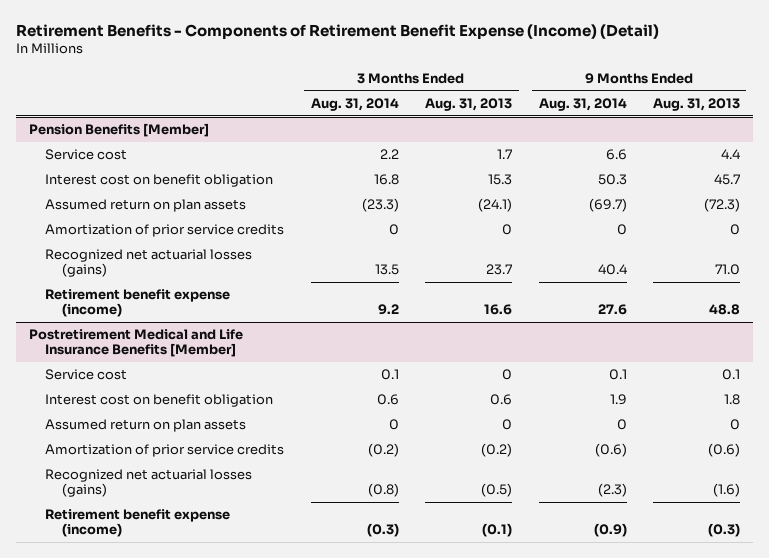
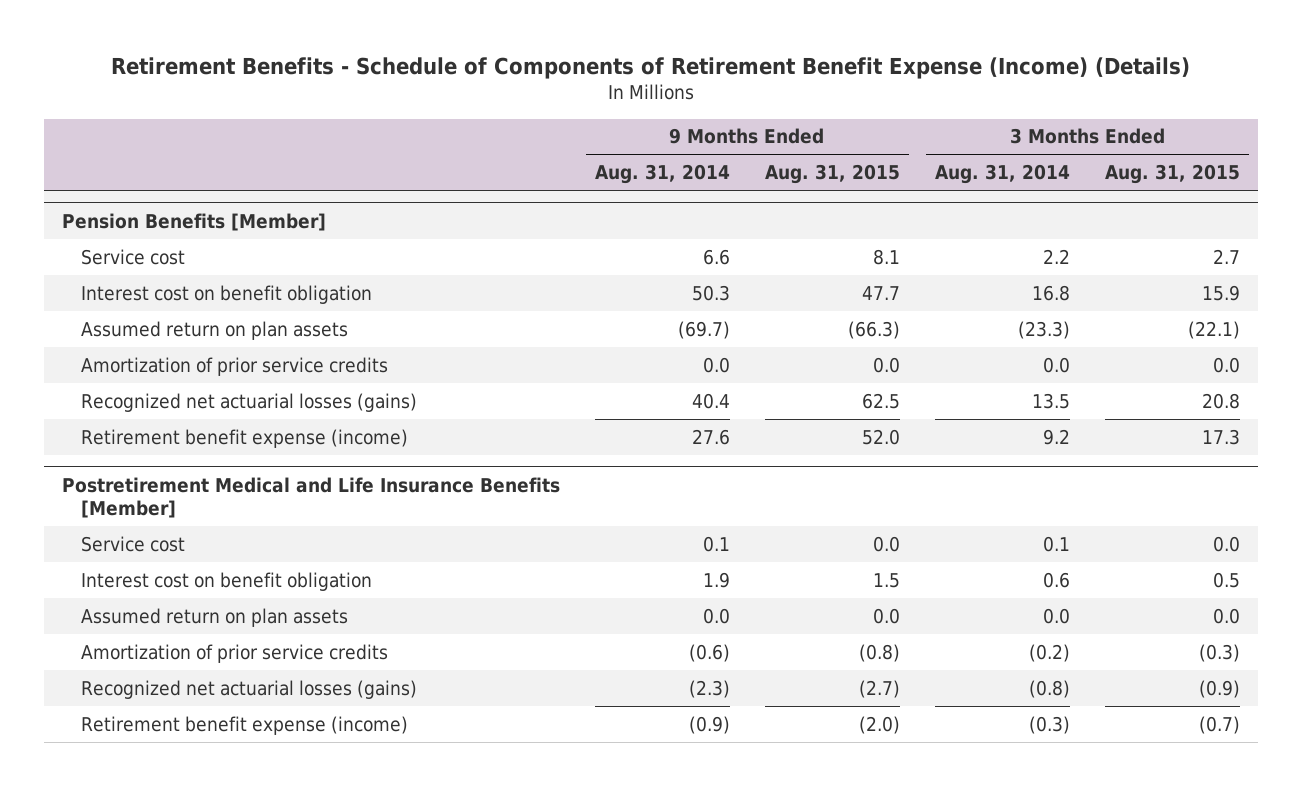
[15,23,659,39] Retirement Benefits - Components of Retirement Benefit Expense (Income) (Detail) -> [111,56,1191,79] Retirement Benefits - Schedule of Components of Retirement Benefit Expense (Income) (Details)
[425,98,513,112] Aug. 31, 2013 -> none
[652,98,740,112] Aug. 31, 2013 -> none
none -> [765,164,901,185] Aug. 31, 2015
none -> [1105,164,1241,185] Aug. 31, 2015
[388,224,399,236] 0 -> [1043,356,1071,373] 0.0
[616,224,627,236] 0 -> [702,356,730,373] 0.0
[388,419,399,431] 0 -> [1043,607,1071,624] 0.0
[616,419,627,431] 0 -> [702,607,730,624] 0.0

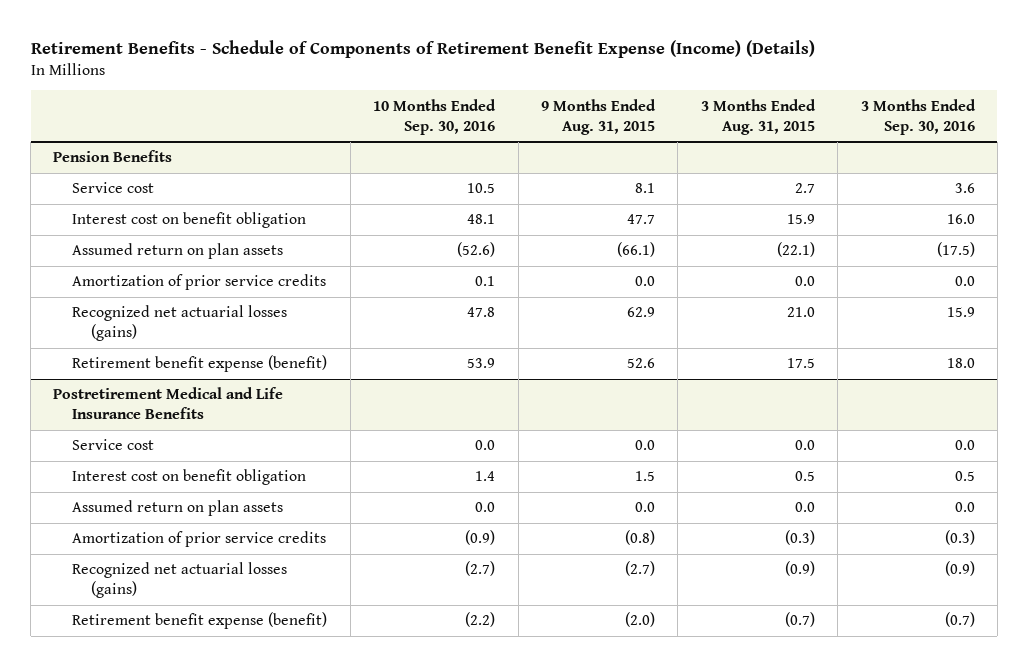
[594,164,730,185] Aug. 31, 2014 -> none
[935,164,1071,185] Aug. 31, 2014 -> none
none -> [373,98,497,135] 10 Months Ended Sep. 30, 2016
none -> [860,98,976,135] 3 Months Ended Sep. 30, 2016
[61,212,326,231] Pension Benefits [Member] -> [53,150,173,163] Pension Benefits
[848,320,901,339] (66.3) -> [616,242,655,258] (66.1)
[862,392,901,409] 62.5 -> [626,307,655,318] 62.9
[1202,392,1241,409] 20.8 -> [786,307,815,318] 21.0
[81,428,409,448] Retirement benefit expense (income) -> [72,355,328,373] Retirement benefit expense (benefit)
[862,428,901,445] 52.0 -> [626,358,655,369] 52.6
[1202,428,1241,445] 17.3 -> [786,358,815,369] 17.5
[61,476,560,519] Postretirement Medical and Life Insurance Benefits [Member] -> [53,387,284,420] Postretirement Medical and Life Insurance Benefits
[81,715,409,735] Retirement benefit expense (income) -> [72,612,328,630] Retirement benefit expense (benefit)

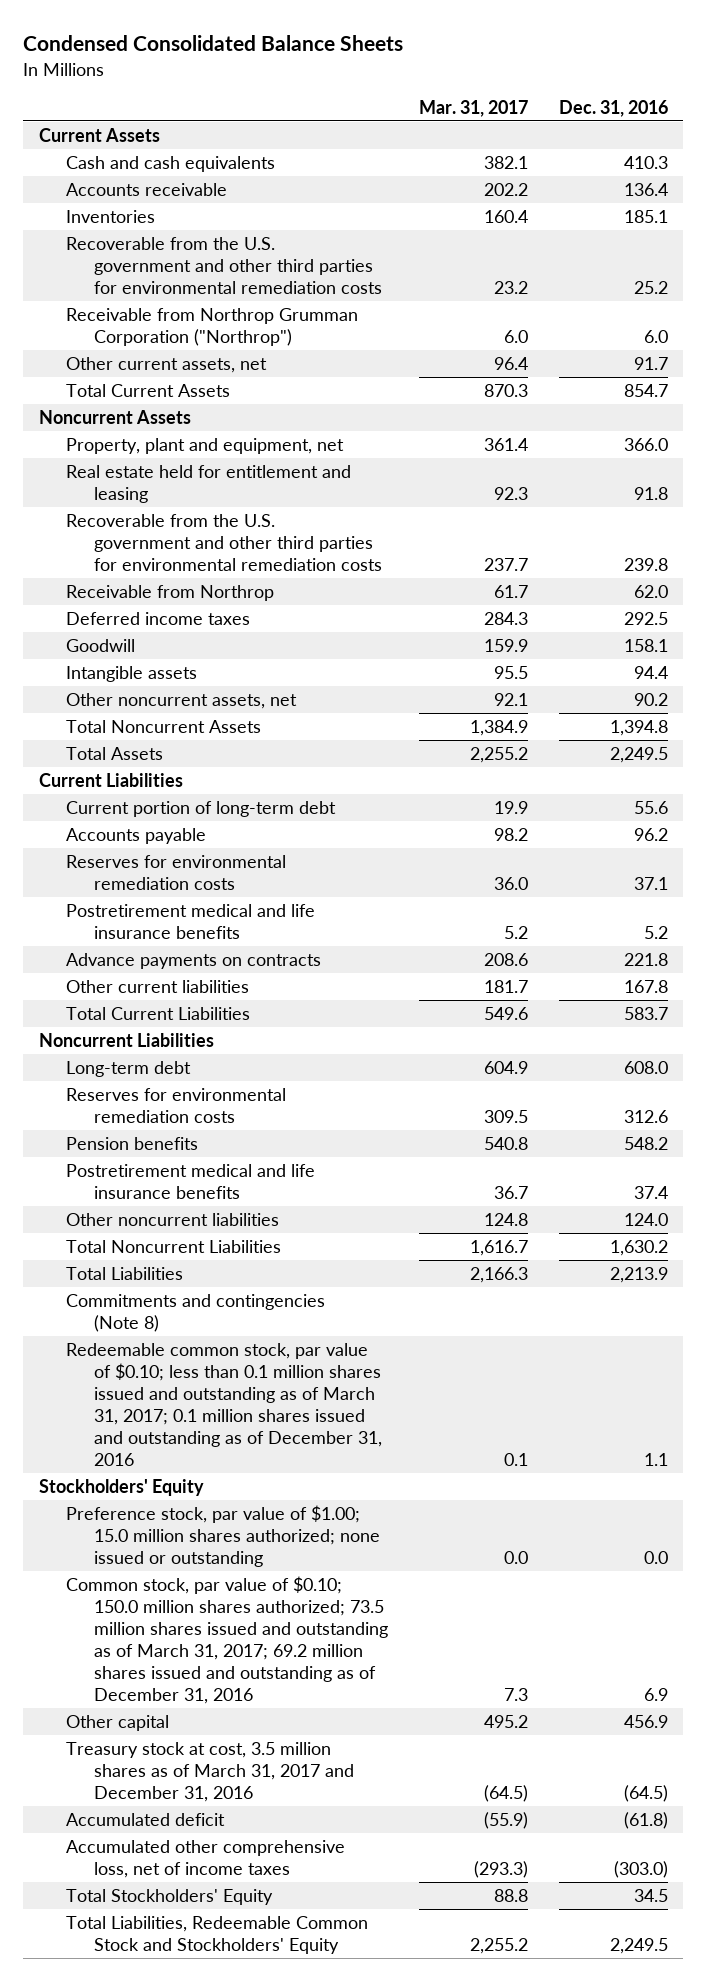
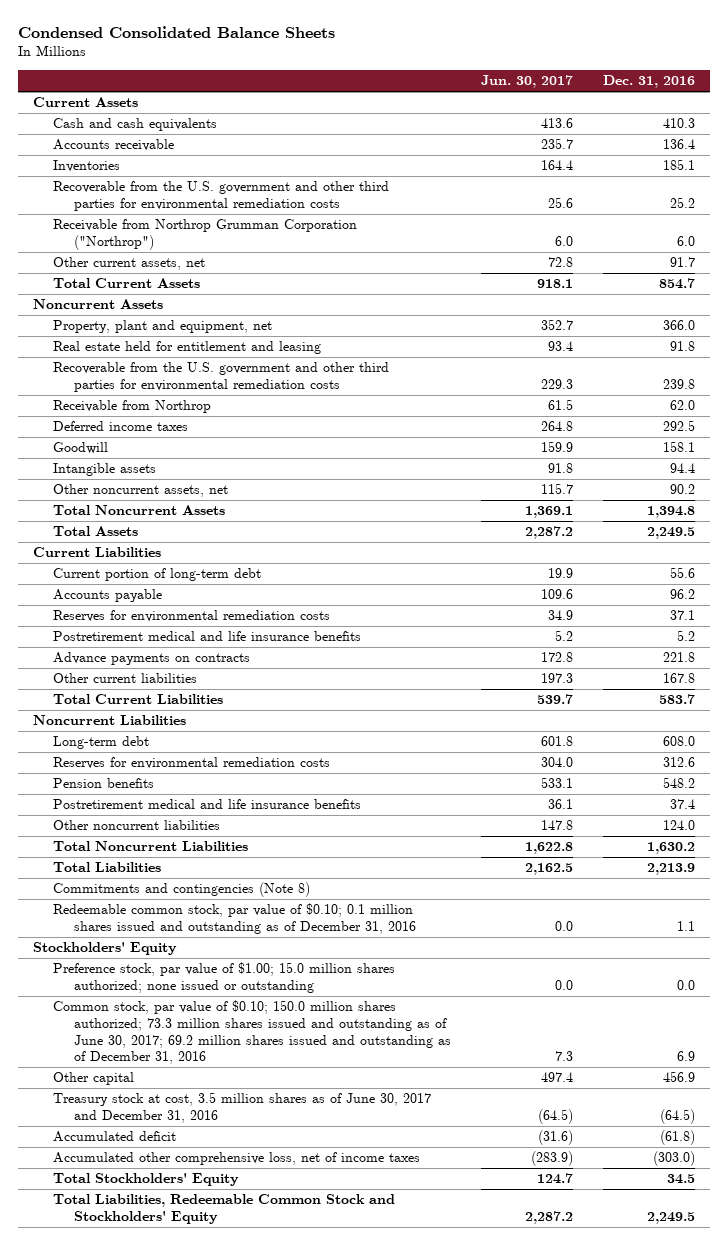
[418,99,528,117] Mar. 31, 2017 -> none
none -> [480,74,573,88] Jun. 30, 2017
[66,1342,382,1467] Redeemable common stock, par value of $0.10; less than 0.1 million shares issued and outstanding as of March 31, 2017; 0.1 million shares issued and outstanding as of December 31, 2016 -> [53,903,416,934] Redeemable common stock, par value of $0.10; 0.1 million shares issued and outstanding as of December 31, 2016
[66,1575,388,1705] Common stock, par value of $0.10; 150.0 million shares authorized; 73.5 million shares issued and outstanding as of March 31, 2017; 69.2 million shares issued and outstanding as of December 31, 2016 -> [53,1000,451,1065] Common stock, par value of $0.10; 150.0 million shares authorized; 73.3 million shares issued and outstanding as of June 30, 2017; 69.2 million shares issued and outstanding as of December 31, 2016
[66,1741,354,1803] Treasury stock at cost, 3.5 million shares as of March 31, 2017 and December 31, 2016 -> [53,1092,432,1123] Treasury stock at cost, 3.5 million shares as of June 30, 2017 and December 31, 2016

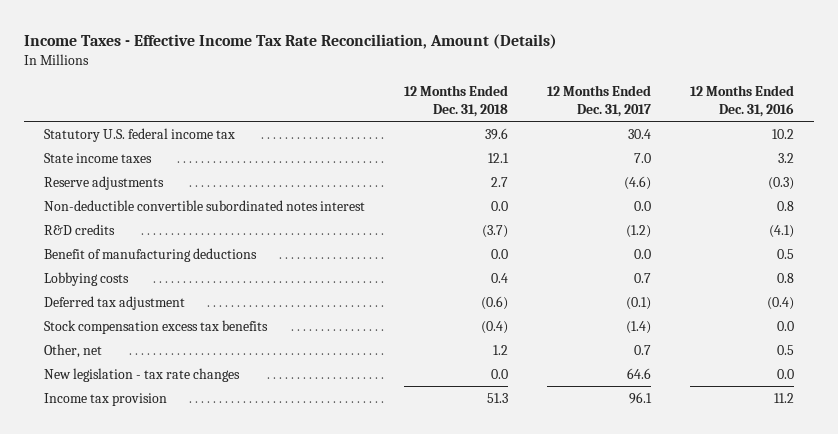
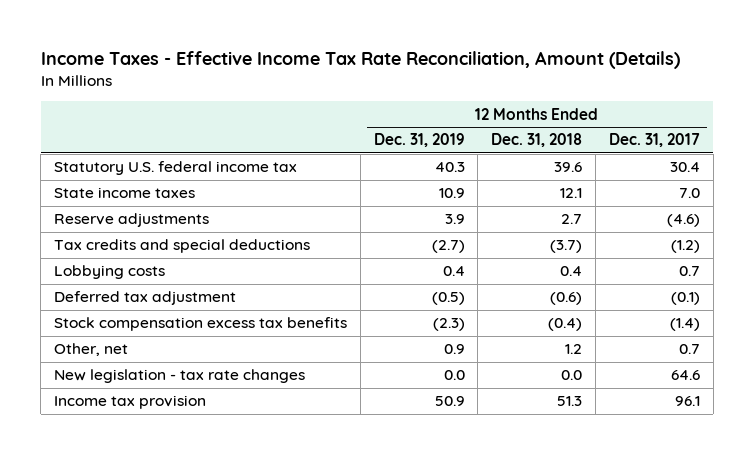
[690,85,795,117] 12 Months Ended Dec. 31, 2016 -> none
none -> [373,133,465,148] Dec. 31, 2019
[43,199,365,211] Non-deductible convertible subordinated notes interest -> none
[43,247,257,262] Benefit of manufacturing deductions -> none
[43,223,115,235] R&D credits -> [53,239,310,254] Tax credits and special deductions

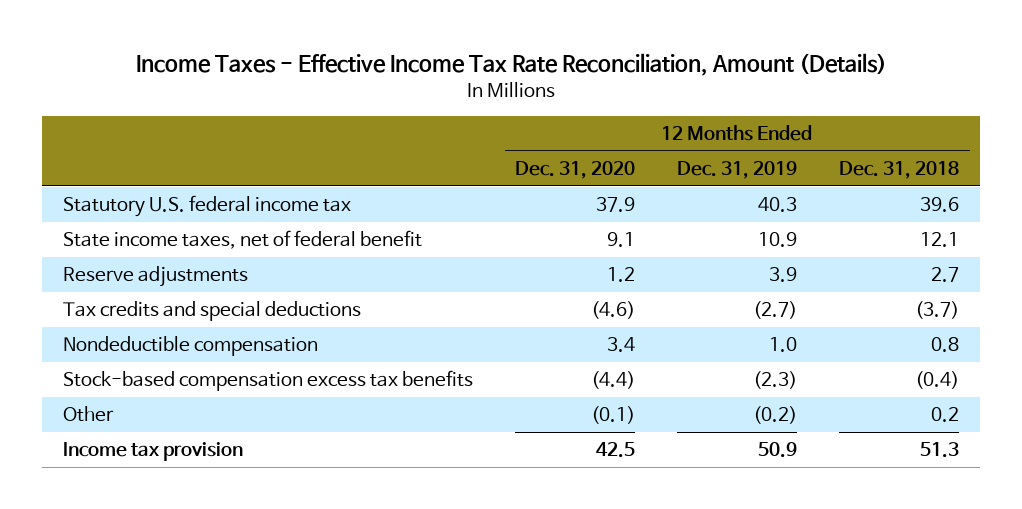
[608,133,700,148] Dec. 31, 2017 -> none
none -> [515,161,636,180] Dec. 31, 2020
[53,187,195,199] State income taxes -> [63,230,423,250] State income taxes, net of federal benefit
[53,265,165,280] Lobbying costs -> none
[53,291,236,306] Deferred tax adjustment -> none
[53,369,305,384] New legislation - tax rate changes -> none
none -> [63,336,319,357] Nondeductible compensation
[53,317,347,332] Stock compensation excess tax benefits -> [63,370,474,392] Stock-based compensation excess tax benefits
[53,343,128,357] Other, net -> [63,406,115,423] Other
[443,344,465,355] 0.9 -> [753,406,798,425] (0.2)
[565,344,583,355] 1.2 -> [931,407,960,423] 0.2

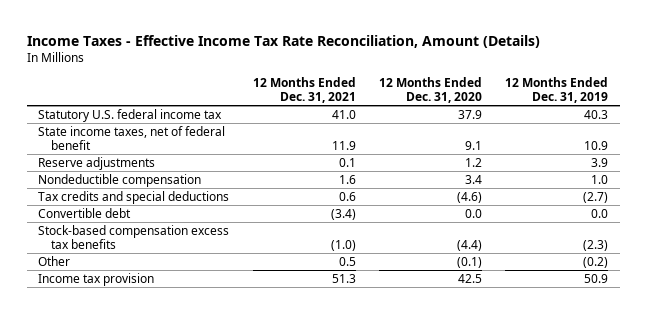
[839,161,960,180] Dec. 31, 2018 -> none
none -> [252,77,356,104] 12 Months Ended Dec. 31, 2021
[63,301,362,322] Tax credits and special deductions -> [38,190,230,204] Tax credits and special deductions
none -> [38,207,132,218] Convertible debt

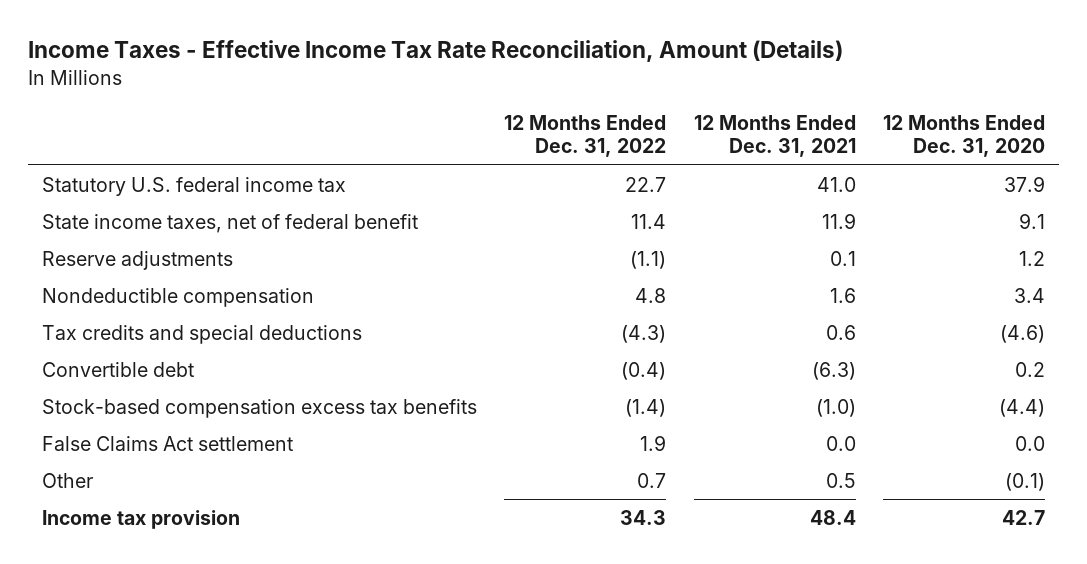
[505,77,609,104] 12 Months Ended Dec. 31, 2019 -> none
none -> [504,114,667,158] 12 Months Ended Dec. 31, 2022
[330,208,356,220] (3.4) -> [811,361,856,380] (6.3)
[464,208,482,218] 0.0 -> [1015,361,1046,377] 0.2
none -> [41,435,293,451] False Claims Act settlement
[331,273,356,283] 51.3 -> [809,509,856,525] 48.4
[457,273,482,283] 42.5 -> [1002,509,1046,525] 42.7

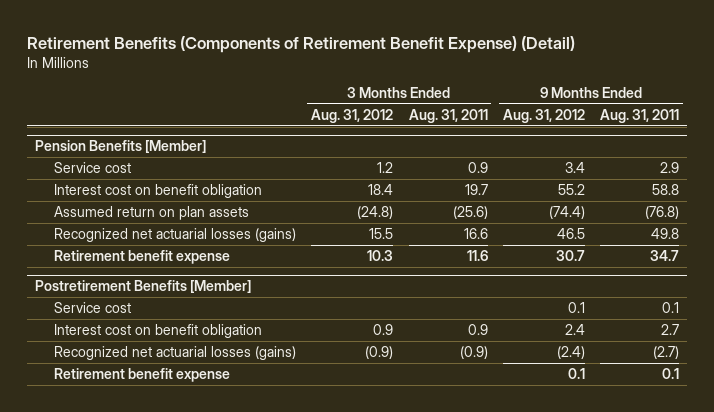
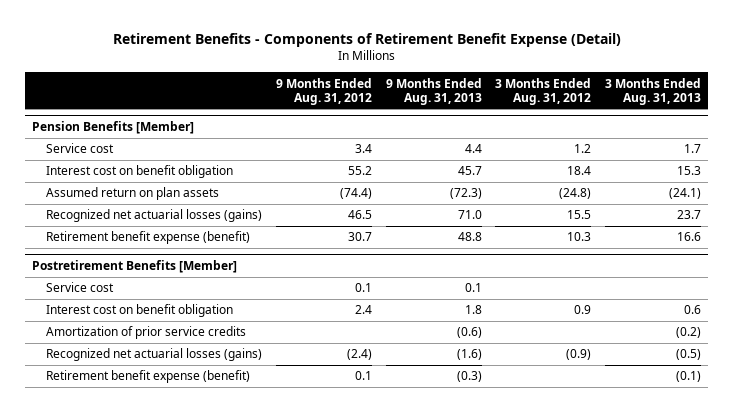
[27,35,576,53] Retirement Benefits (Components of Retirement Benefit Expense) (Detail) -> [112,33,621,48] Retirement Benefits - Components of Retirement Benefit Expense (Detail)
[408,108,488,123] Aug. 31, 2011 -> none
[599,108,679,123] Aug. 31, 2011 -> none
none -> [385,77,482,105] 9 Months Ended Aug. 31, 2013
none -> [605,77,702,105] 3 Months Ended Aug. 31, 2013
[54,250,231,265] Retirement benefit expense -> [45,231,250,245] Retirement benefit expense (benefit)
none -> [45,326,246,340] Amortization of prior service credits
[54,368,231,383] Retirement benefit expense -> [45,370,250,384] Retirement benefit expense (benefit)

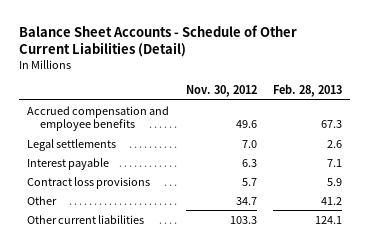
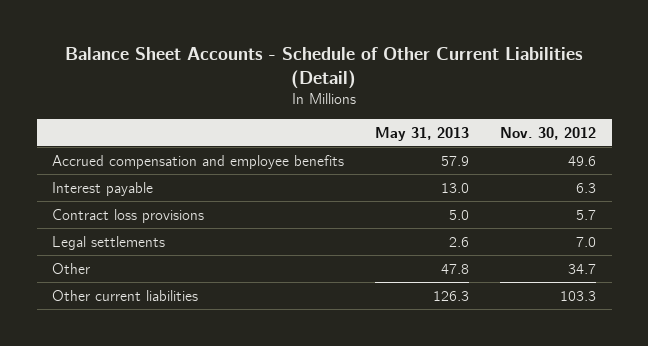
[272,84,342,98] Feb. 28, 2013 -> none
none -> [375,126,470,141] May 31, 2013
[27,138,117,151] Legal settlements -> [52,235,166,250] Legal settlements

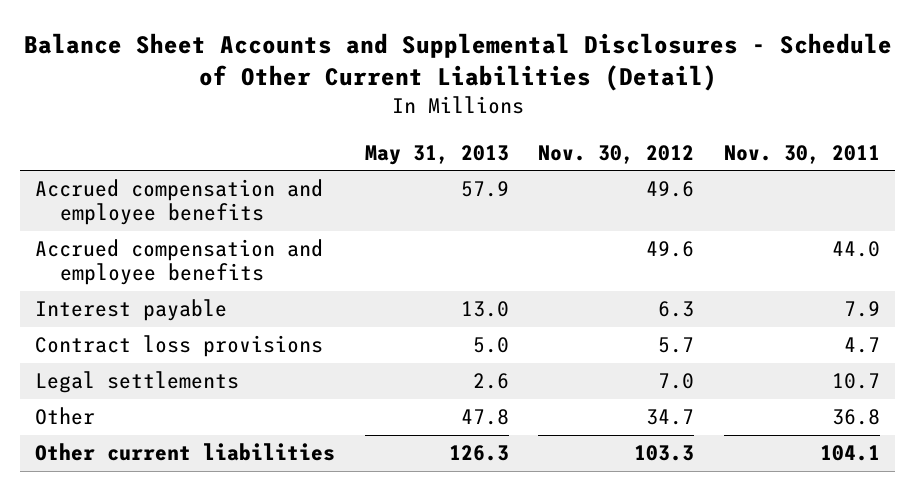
[65,47,584,89] Balance Sheet Accounts - Schedule of Other Current Liabilities (Detail) -> [23,32,892,92] Balance Sheet Accounts and Supplemental Disclosures - Schedule of Other Current Liabilities (Detail)
none -> [724,144,881,164] Nov. 30, 2011
none -> [35,239,324,286] Accrued compensation and employee benefits

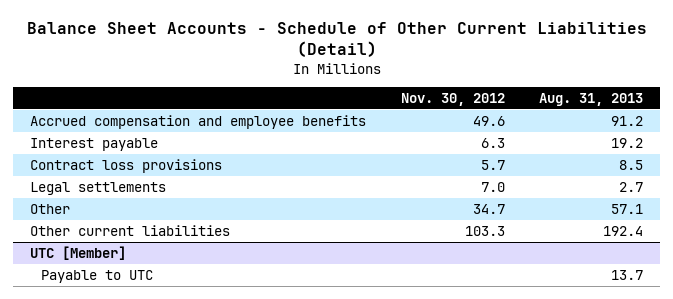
[23,32,892,92] Balance Sheet Accounts and Supplemental Disclosures - Schedule of Other Current Liabilities (Detail) -> [26,22,647,58] Balance Sheet Accounts - Schedule of Other Current Liabilities (Detail)
[364,144,509,165] May 31, 2013 -> none
[724,144,881,164] Nov. 30, 2011 -> none
none -> [538,92,643,106] Aug. 31, 2013
[35,239,324,286] Accrued compensation and employee benefits -> none
none -> [30,245,127,260] UTC [Member]
none -> [41,269,154,283] Payable to UTC

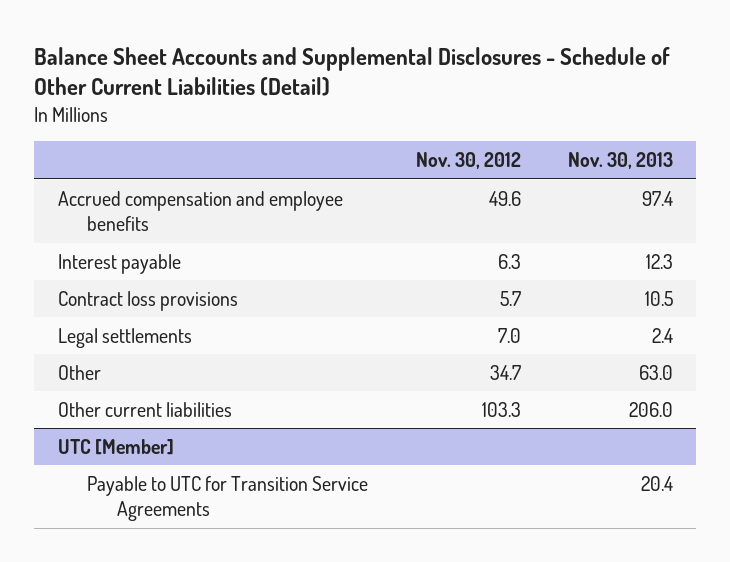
[26,22,647,58] Balance Sheet Accounts - Schedule of Other Current Liabilities (Detail) -> [34,46,671,97] Balance Sheet Accounts and Supplemental Disclosures - Schedule of Other Current Liabilities (Detail)
[538,92,643,106] Aug. 31, 2013 -> none
none -> [567,152,673,170] Nov. 30, 2013
[41,269,154,283] Payable to UTC -> [87,475,369,522] Payable to UTC for Transition Service Agreements

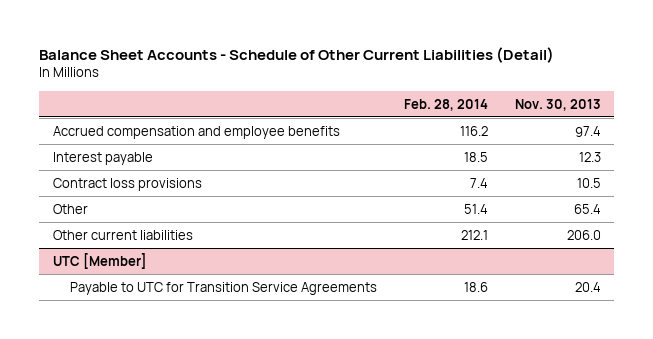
[34,46,671,97] Balance Sheet Accounts and Supplemental Disclosures - Schedule of Other Current Liabilities (Detail) -> [39,46,555,63] Balance Sheet Accounts - Schedule of Other Current Liabilities (Detail)
[415,152,521,170] Nov. 30, 2012 -> none
none -> [404,98,489,111] Feb. 28, 2014
[57,327,192,348] Legal settlements -> none
[638,364,673,380] 63.0 -> [573,203,601,214] 65.4

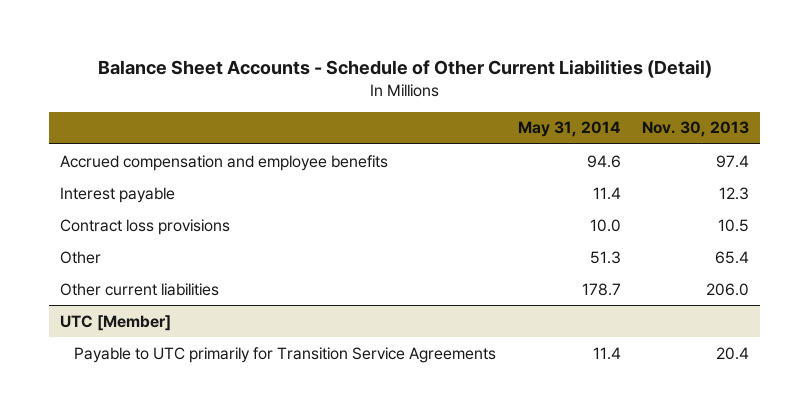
[404,98,489,111] Feb. 28, 2014 -> none
none -> [517,121,621,138] May 31, 2014
[70,281,378,295] Payable to UTC for Transition Service Agreements -> [74,346,497,363] Payable to UTC primarily for Transition Service Agreements

